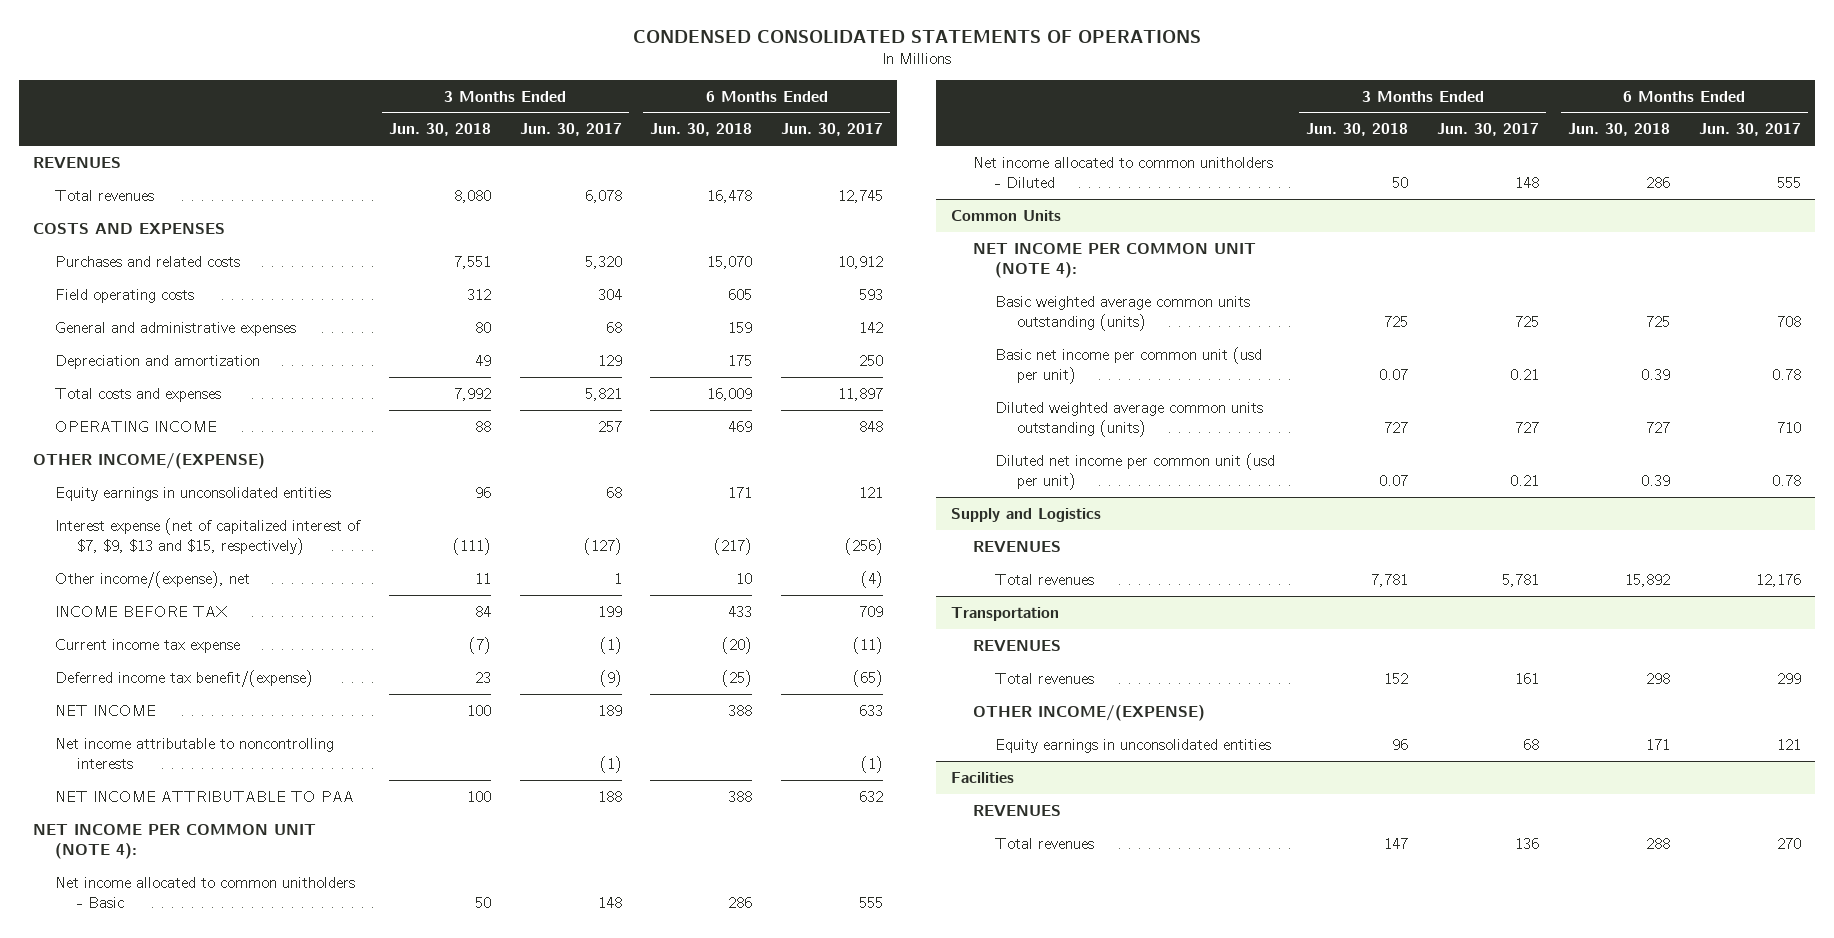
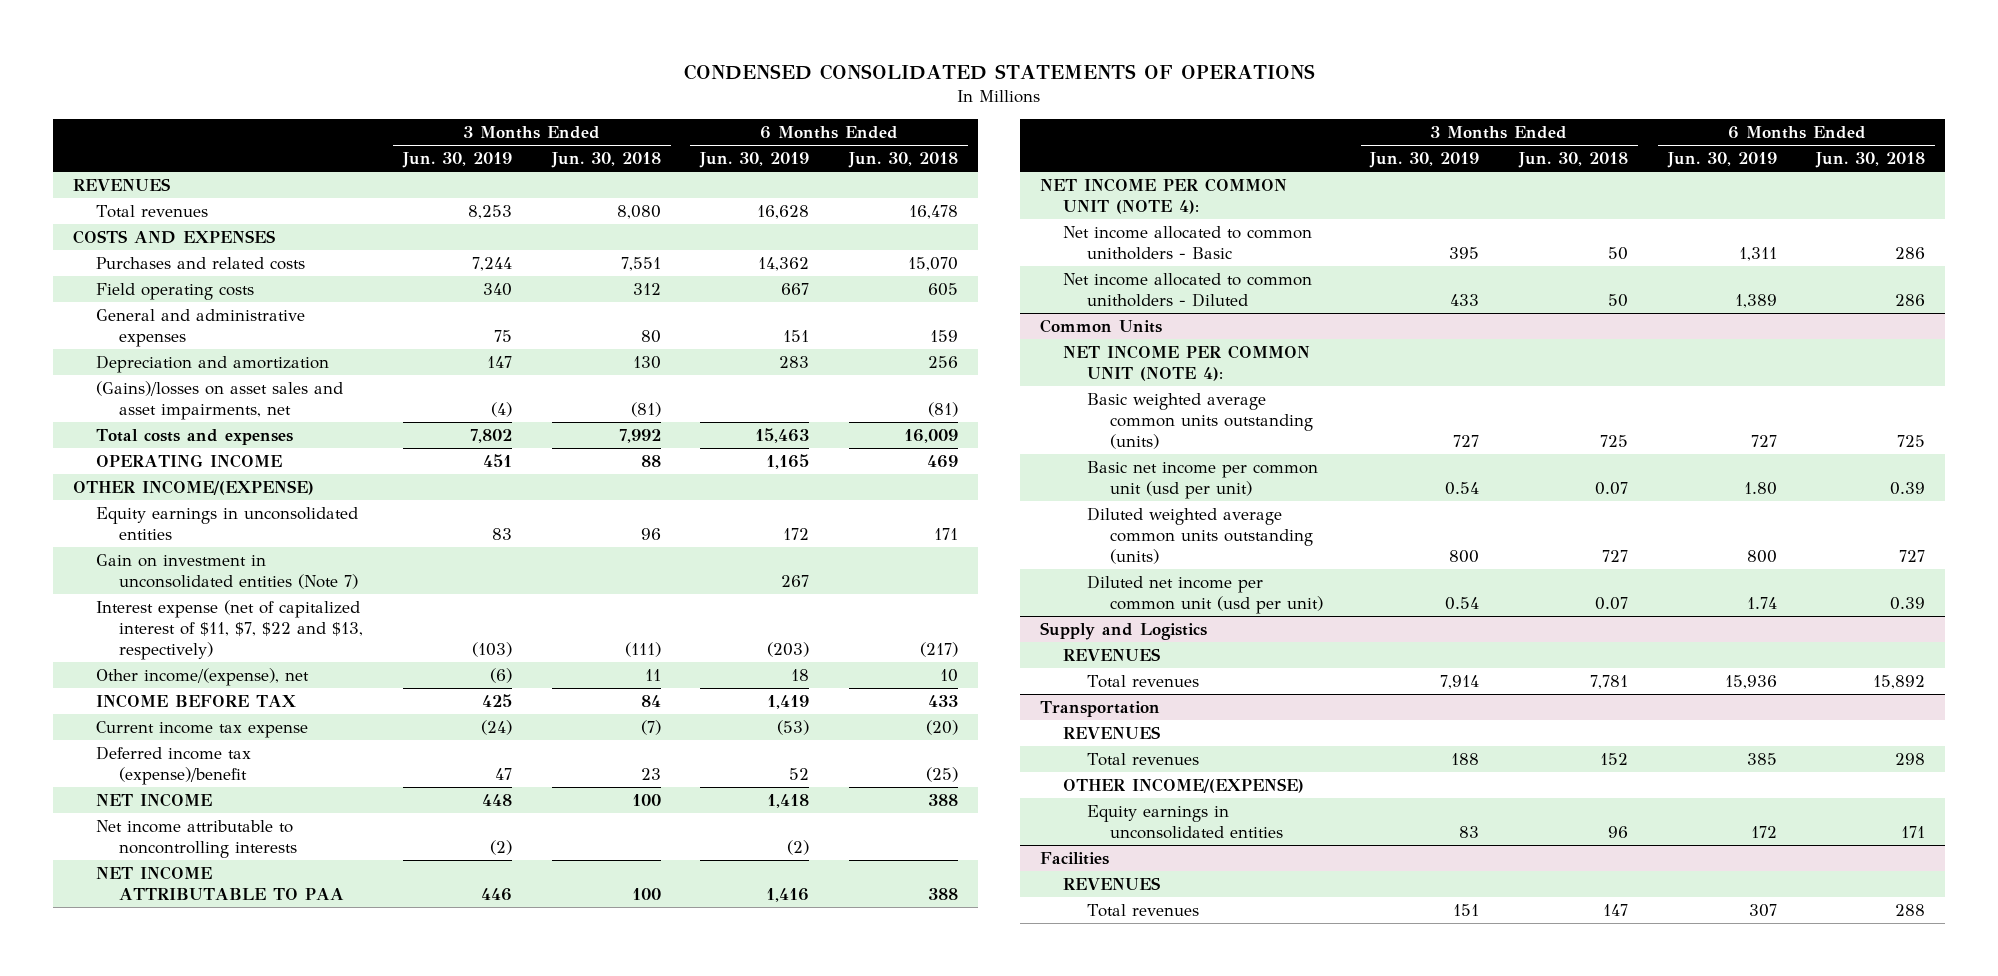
[519,123,622,137] Jun. 30, 2017 -> none
[780,123,883,137] Jun. 30, 2017 -> none
none -> [401,152,512,169] Jun. 30, 2019
none -> [699,152,810,169] Jun. 30, 2019
[474,354,491,366] 49 -> [632,355,661,369] 130
[728,354,753,366] 175 -> [927,355,958,368] 256
none -> [96,380,344,420] (Gains)/losses on asset sales and asset impairments, net
none -> [96,553,359,589] Gain on investment in unconsolidated entities (Note 7)
[55,517,362,555] Interest expense (net of capitalized interest of $7, $9, $13 and $15, respectively) -> [96,599,364,661] Interest expense (net of capitalized interest of $11, $7, $22 and $13, respectively)
[55,669,314,687] Deferred income tax benefit/(expense) -> [96,745,252,785] Deferred income tax (expense)/benefit

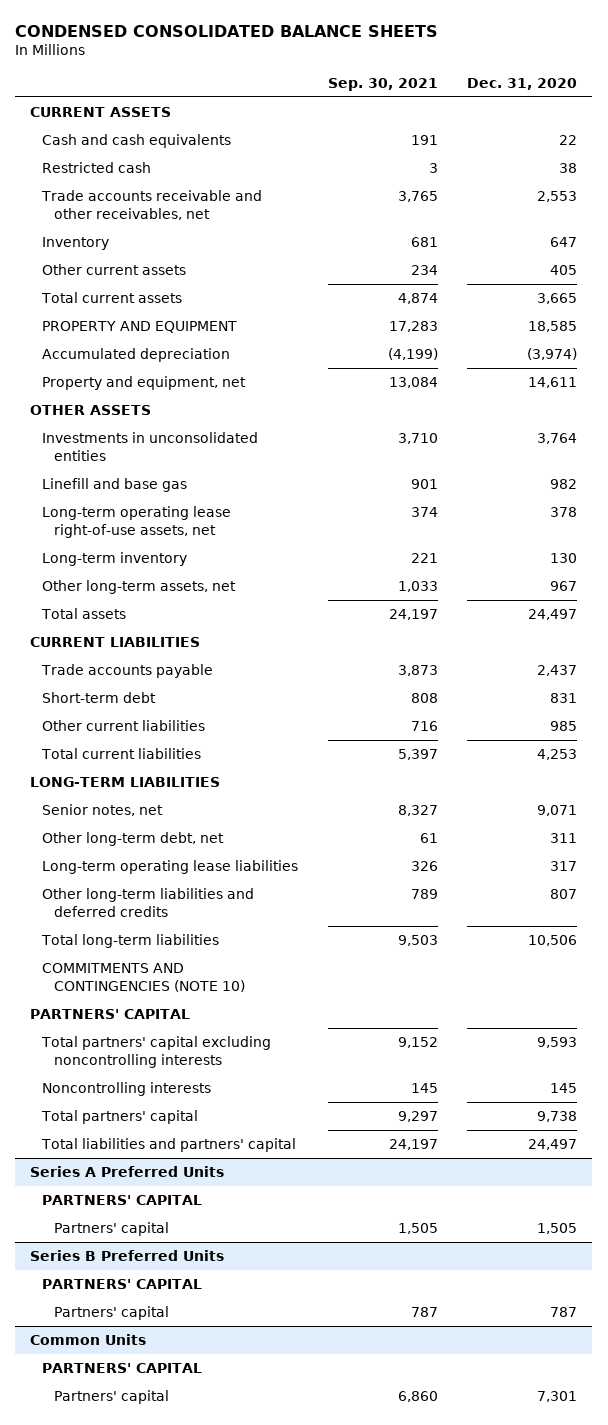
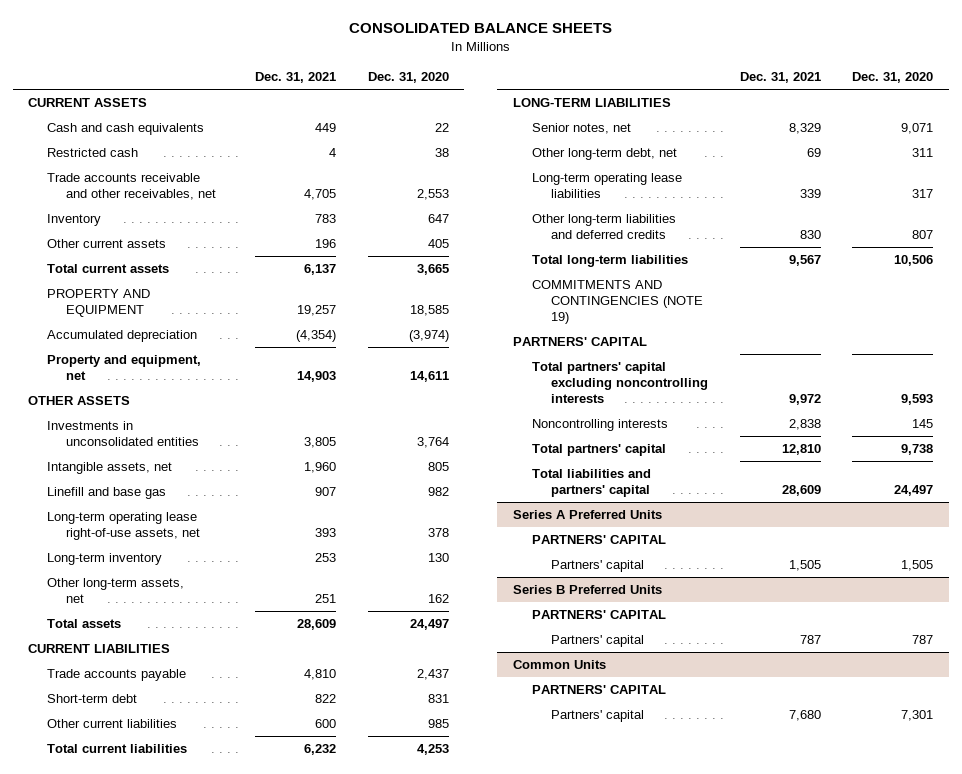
[15,24,439,37] CONDENSED CONSOLIDATED BALANCE SHEETS -> [348,22,612,33] CONSOLIDATED BALANCE SHEETS
[327,77,438,91] Sep. 30, 2021 -> none
none -> [254,72,336,84] Dec. 31, 2021
none -> [47,462,173,475] Intangible assets, net
[550,581,578,592] 967 -> [427,593,449,603] 162
[42,963,246,992] COMMITMENTS AND CONTINGENCIES (NOTE 10) -> [532,280,704,324] COMMITMENTS AND CONTINGENCIES (NOTE 19)

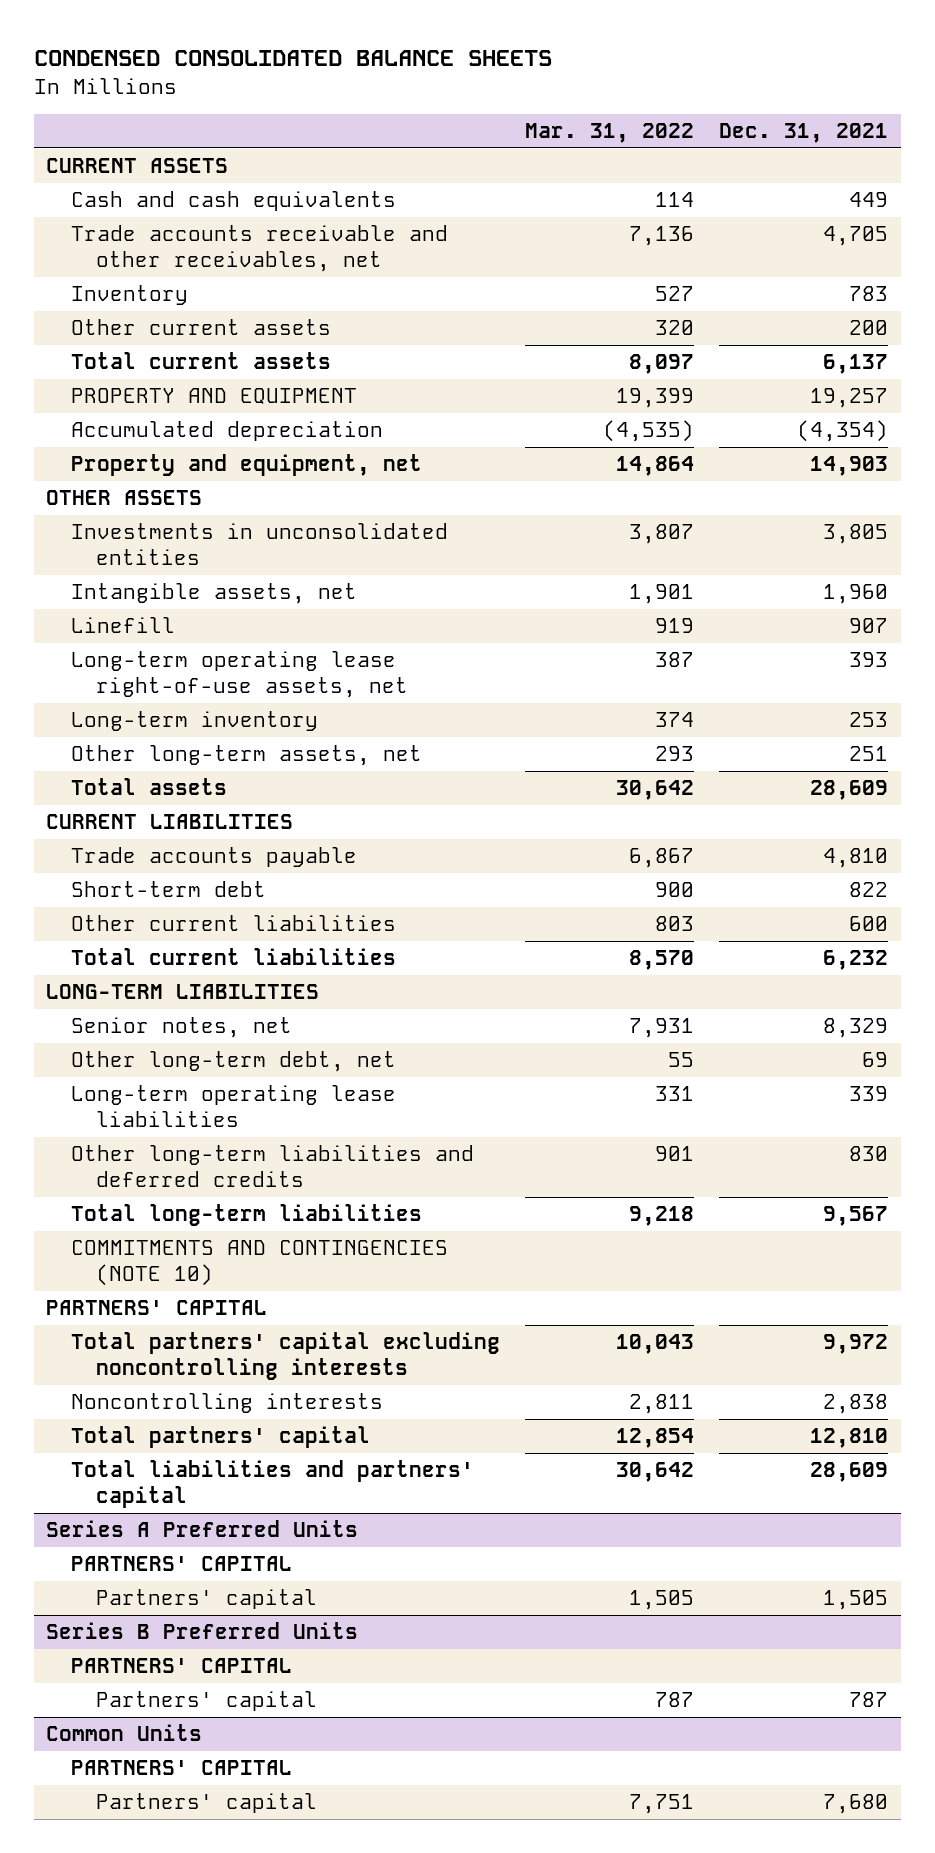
[348,22,612,33] CONSOLIDATED BALANCE SHEETS -> [34,49,553,66] CONDENSED CONSOLIDATED BALANCE SHEETS
[367,72,449,84] Dec. 31, 2020 -> none
none -> [525,123,695,144] Mar. 31, 2022
[47,148,139,158] Restricted cash -> none
[314,239,336,249] 196 -> [849,319,889,335] 200
[47,487,167,500] Linefill and base gas -> none
none -> [71,616,176,633] Linefill
[532,280,704,324] COMMITMENTS AND CONTINGENCIES (NOTE 19) -> [71,1239,449,1287] COMMITMENTS AND CONTINGENCIES (NOTE 10)

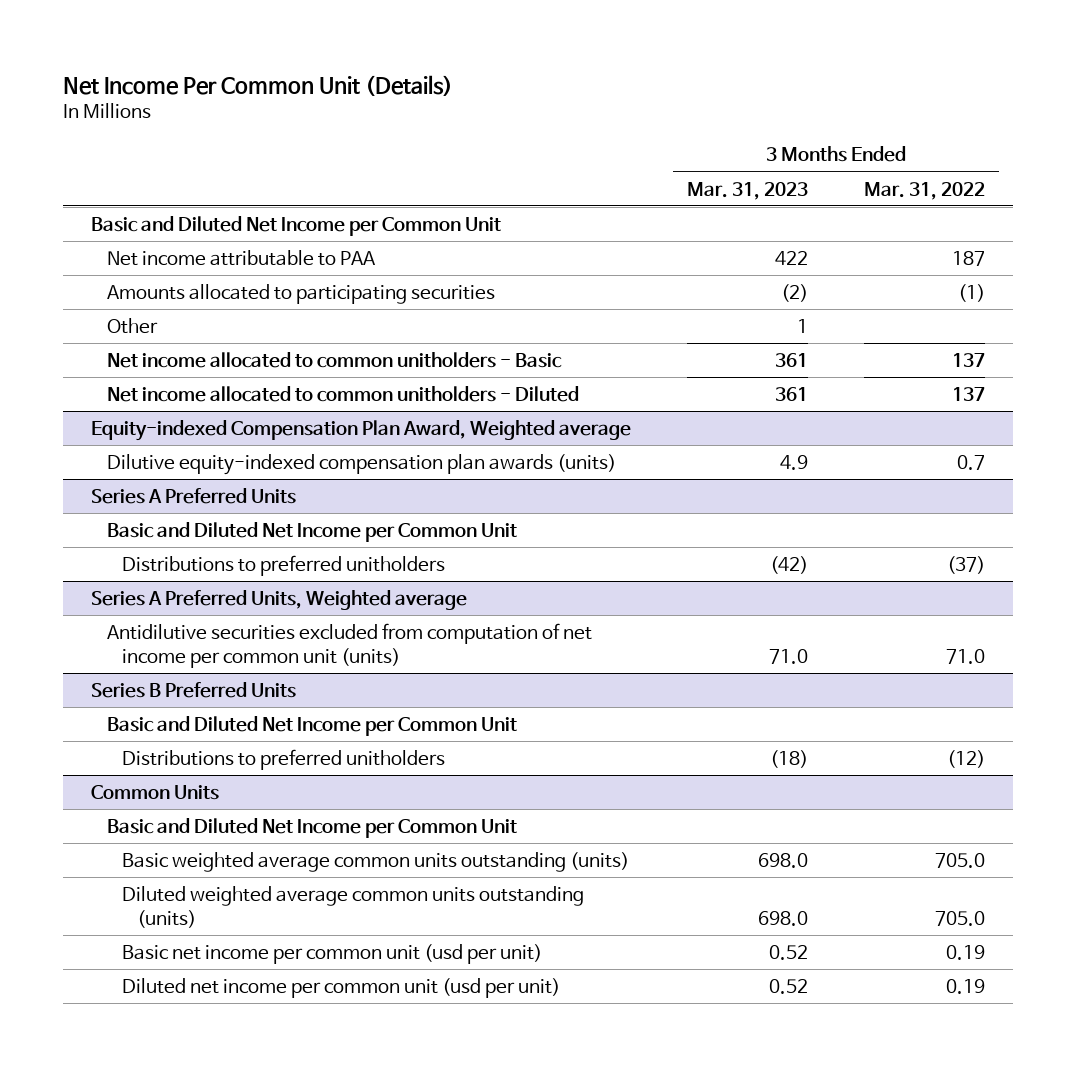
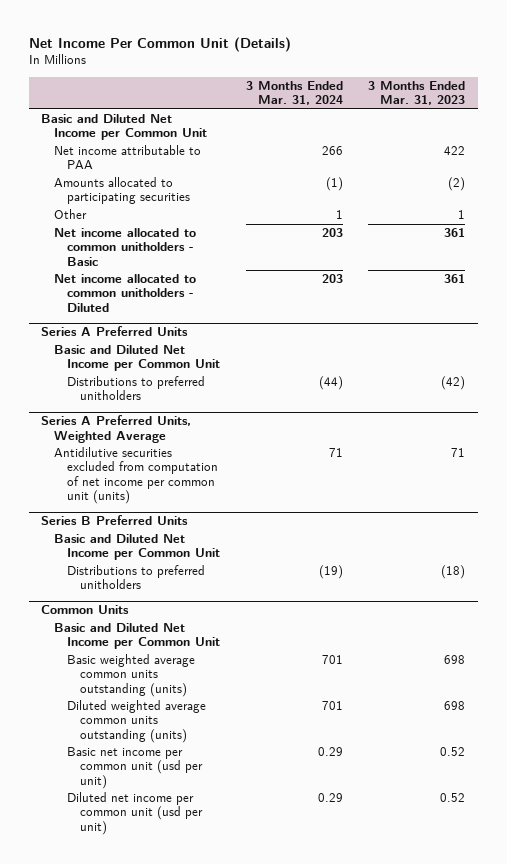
[863,181,985,200] Mar. 31, 2022 -> none
none -> [245,80,343,106] 3 Months Ended Mar. 31, 2024
[91,419,632,441] Equity-indexed Compensation Plan Award, Weighted average -> none
[106,453,616,475] Dilutive equity-indexed compensation plan awards (units) -> none
[91,589,468,610] Series A Preferred Units, Weighted average -> [41,415,192,443] Series A Preferred Units, Weighted Average
[769,648,809,664] 71.0 -> [451,448,466,458] 71
[758,852,809,868] 698.0 -> [444,655,466,665] 698
[758,910,809,926] 698.0 -> [444,701,466,711] 698

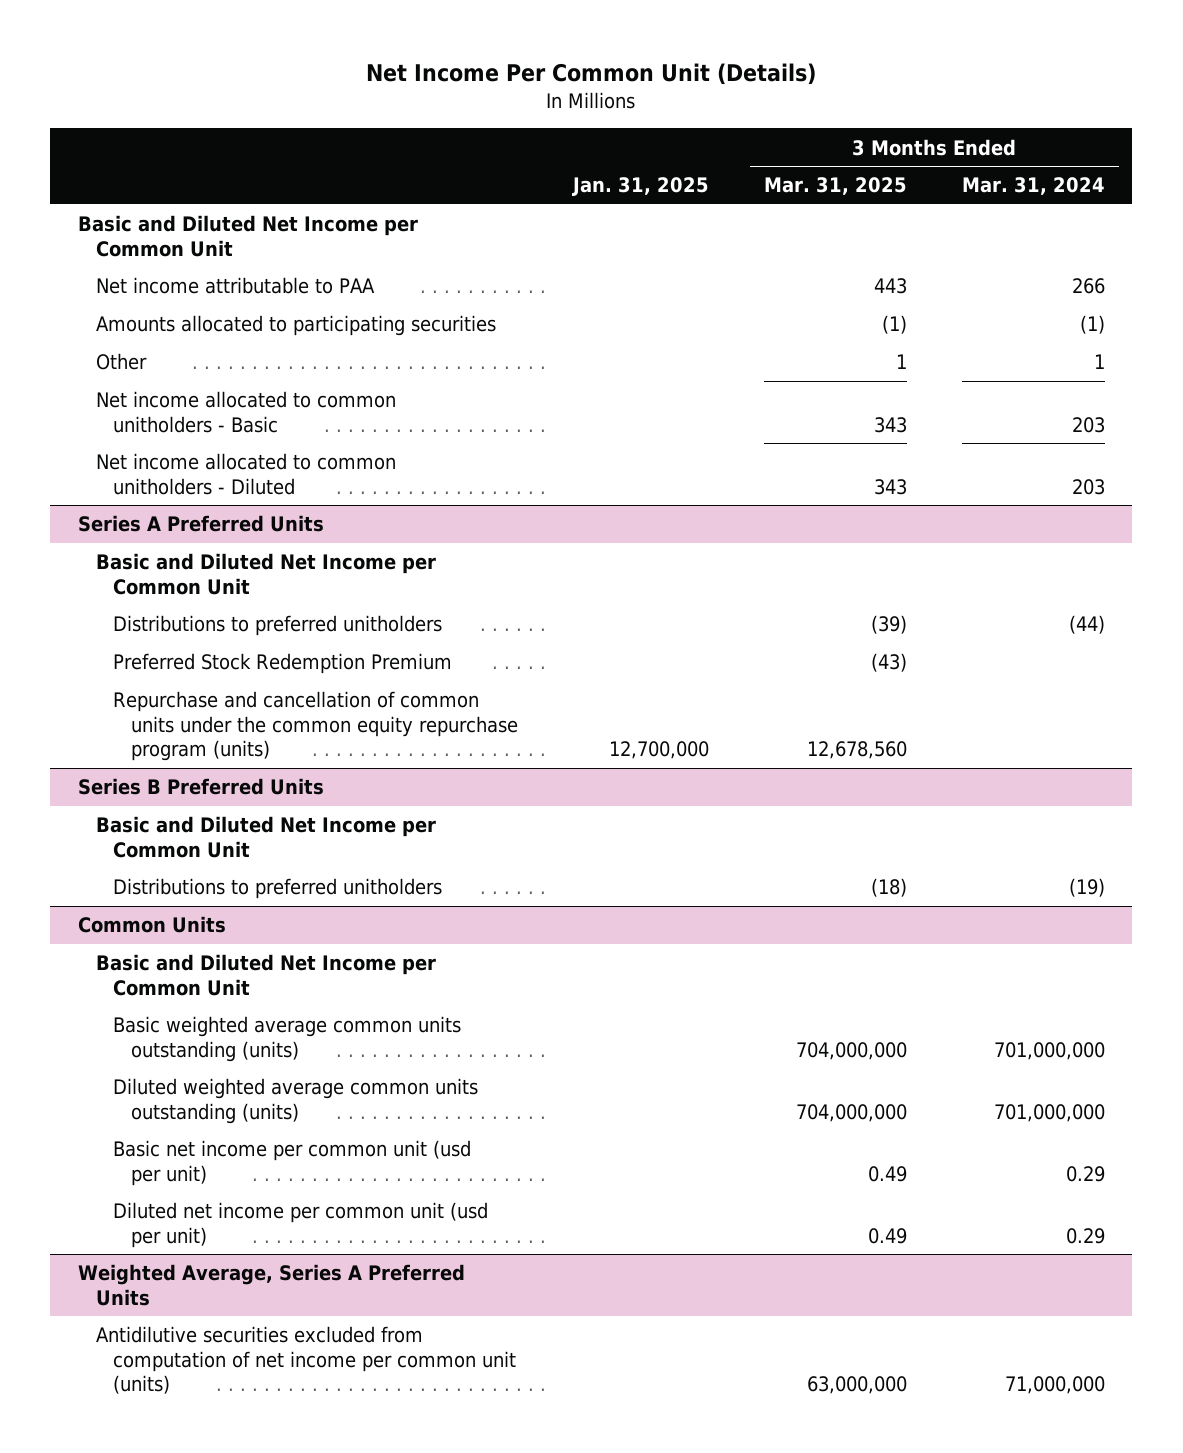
[368,80,466,106] 3 Months Ended Mar. 31, 2023 -> none
none -> [572,177,710,197] Jan. 31, 2025
none -> [764,177,908,196] Mar. 31, 2025
[41,415,192,443] Series A Preferred Units, Weighted Average -> none
[54,447,219,505] Antidilutive securities excluded from computation of net income per common unit (units) -> none
none -> [113,653,453,675] Preferred Stock Redemption Premium
none -> [113,691,519,762] Repurchase and cancellation of common units under the common equity repurchase program (units)
[321,655,343,665] 701 -> [993,1041,1105,1060] 701,000,000
[321,701,343,711] 701 -> [993,1103,1105,1122] 701,000,000
none -> [77,1264,465,1306] Weighted Average, Series A Preferred Units
none -> [95,1326,517,1395] Antidilutive securities excluded from computation of net income per common unit (units)

